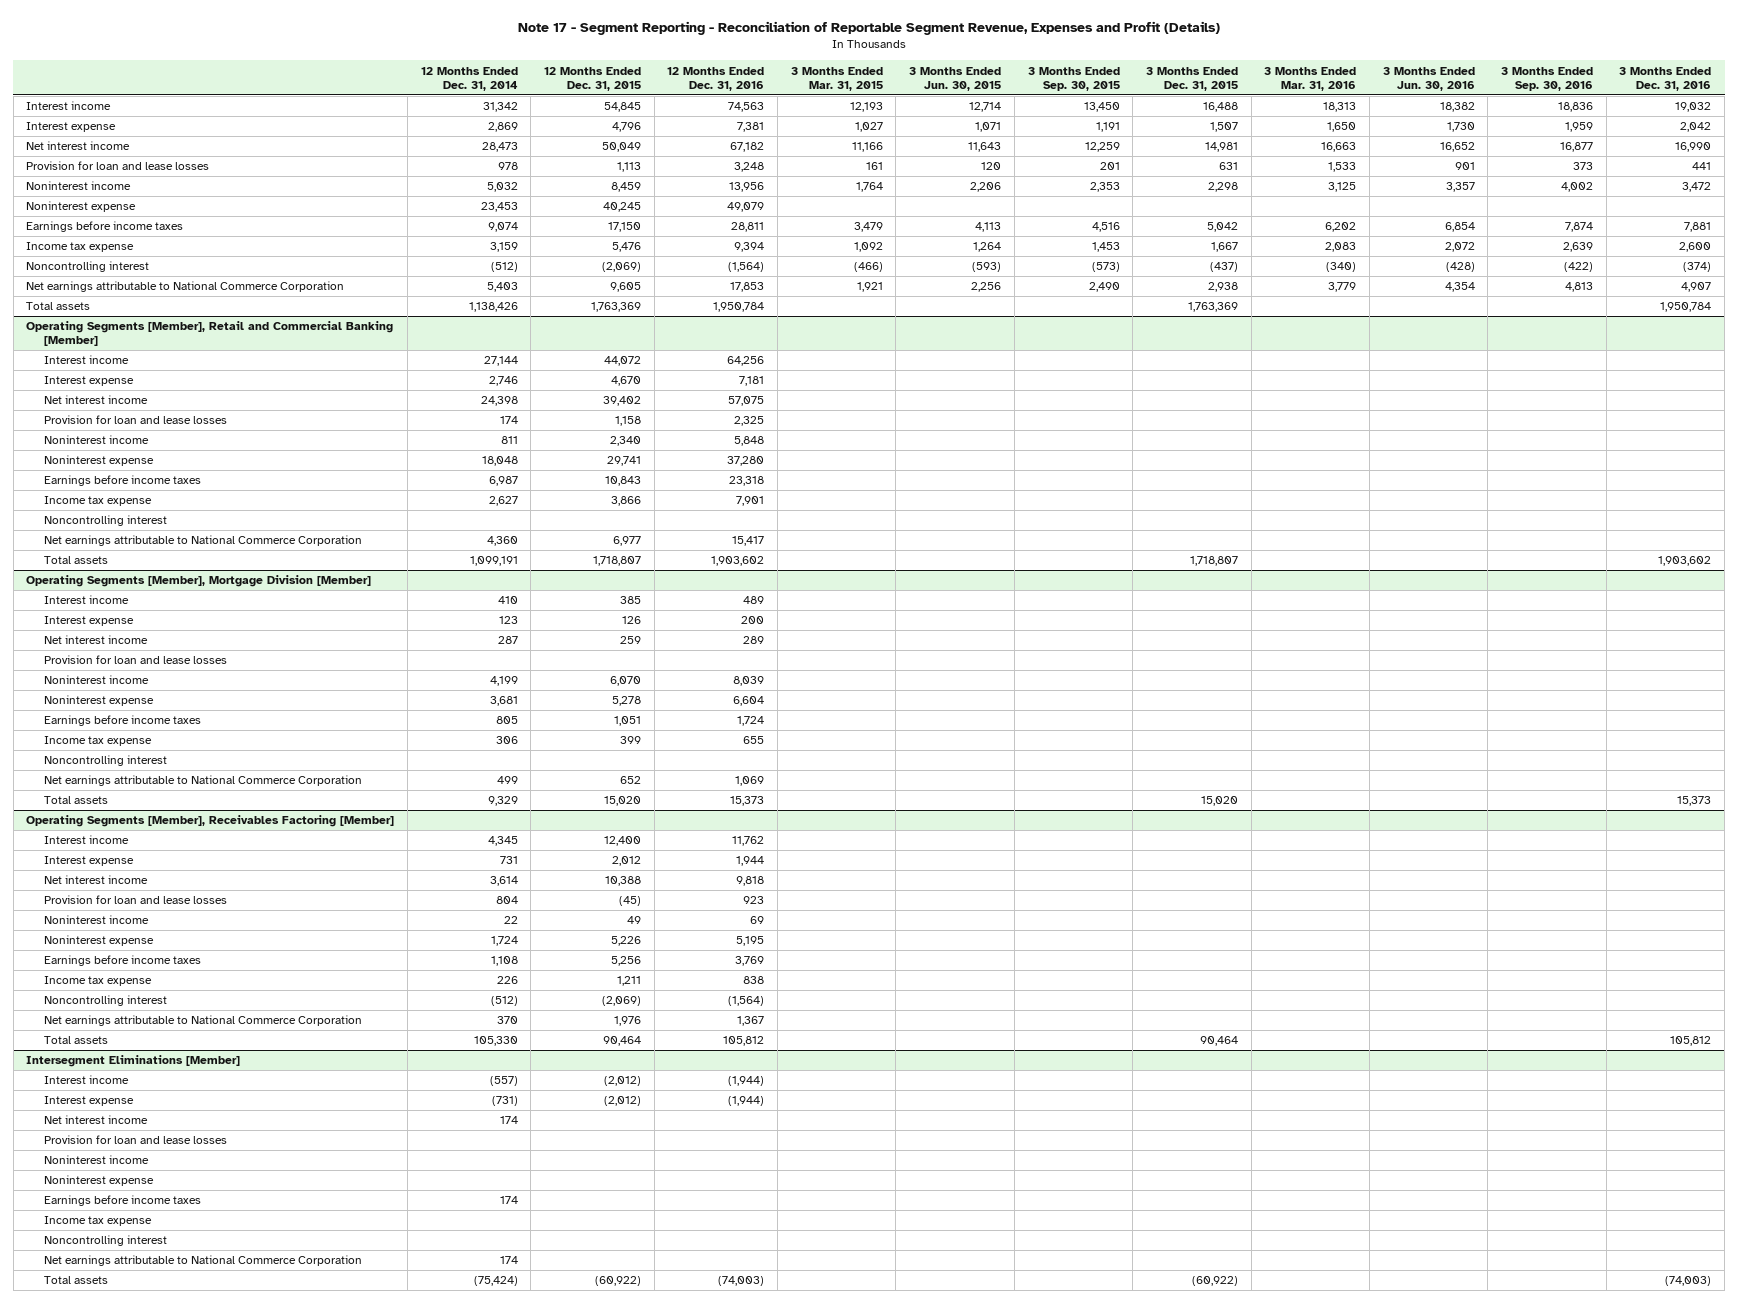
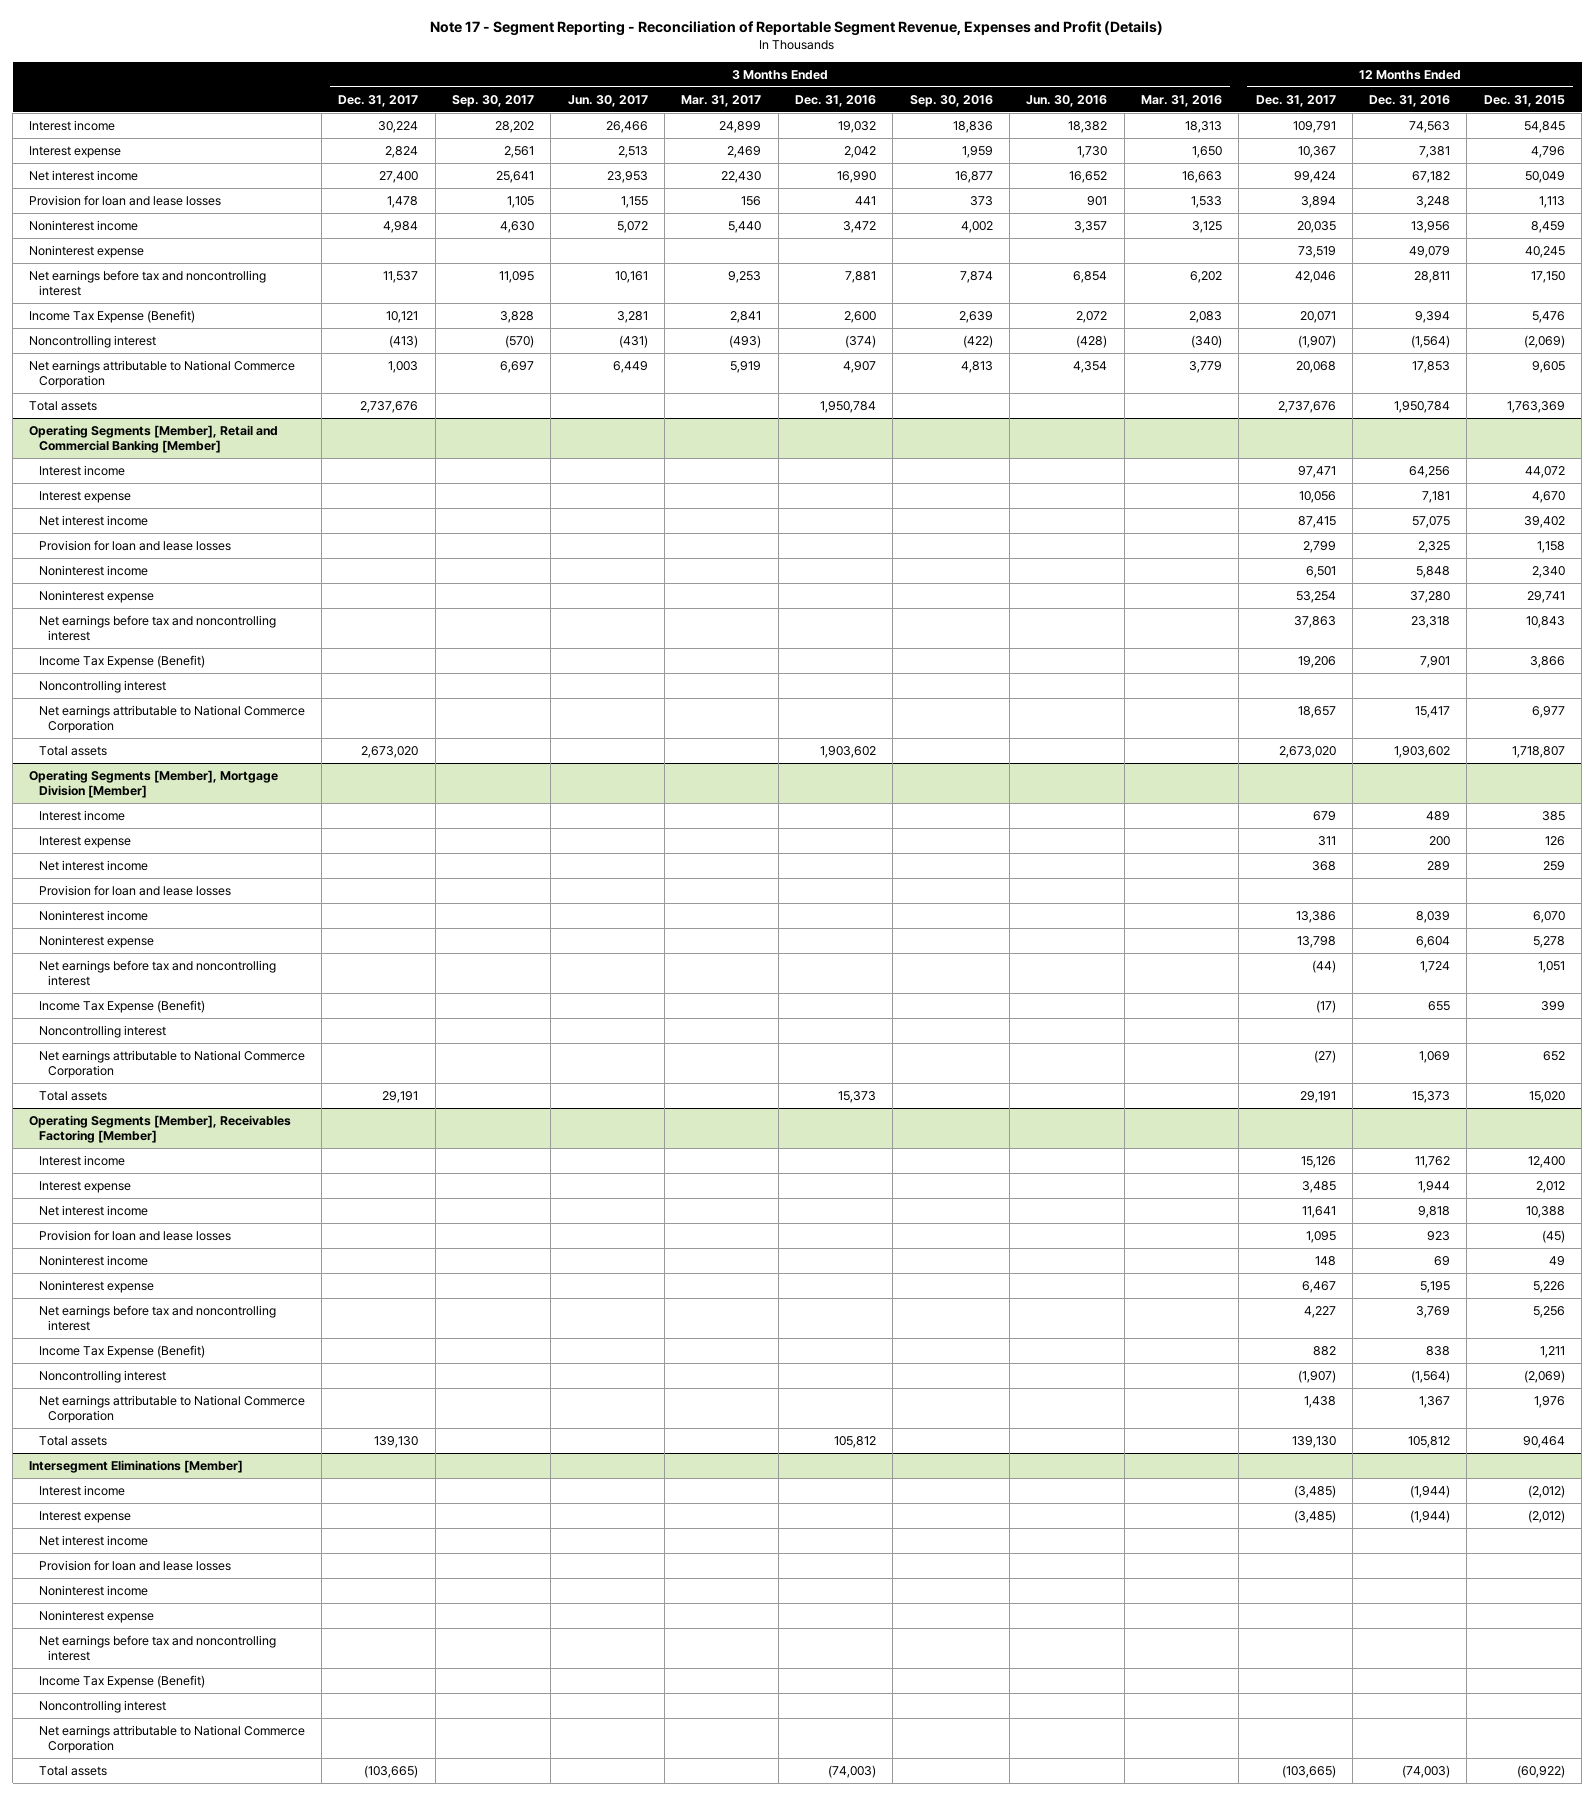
[420,66,518,91] 12 Months Ended Dec. 31, 2014 -> none
[790,66,883,91] 3 Months Ended Mar. 31, 2015 -> none
[909,66,1002,91] 3 Months Ended Jun. 30, 2015 -> none
[1027,66,1120,91] 3 Months Ended Sep. 30, 2015 -> none
[1145,66,1238,91] 3 Months Ended Dec. 31, 2015 -> none
none -> [338,94,419,107] Dec. 31, 2017
none -> [452,94,535,107] Sep. 30, 2017
none -> [567,94,648,107] Jun. 30, 2017
none -> [681,94,762,107] Mar. 31, 2017
none -> [1255,94,1336,107] Dec. 31, 2017
[26,221,184,233] Earnings before income taxes -> [29,269,267,297] Net earnings before tax and noncontrolling interest
[26,242,135,253] Income tax expense -> [29,309,196,323] Income Tax Expense (Benefit)
[44,475,202,487] Earnings before income taxes -> [38,614,276,642] Net earnings before tax and noncontrolling interest
[44,496,153,507] Income tax expense -> [38,654,205,668] Income Tax Expense (Benefit)
[44,715,202,727] Earnings before income taxes -> [38,959,276,987] Net earnings before tax and noncontrolling interest
[44,736,153,747] Income tax expense -> [38,999,205,1013] Income Tax Expense (Benefit)
[44,955,202,967] Earnings before income taxes -> [38,1304,276,1332] Net earnings before tax and noncontrolling interest
[44,976,153,987] Income tax expense -> [38,1344,205,1358] Income Tax Expense (Benefit)
[44,1195,202,1207] Earnings before income taxes -> [38,1634,276,1662] Net earnings before tax and noncontrolling interest
[44,1216,153,1227] Income tax expense -> [38,1674,205,1688] Income Tax Expense (Benefit)

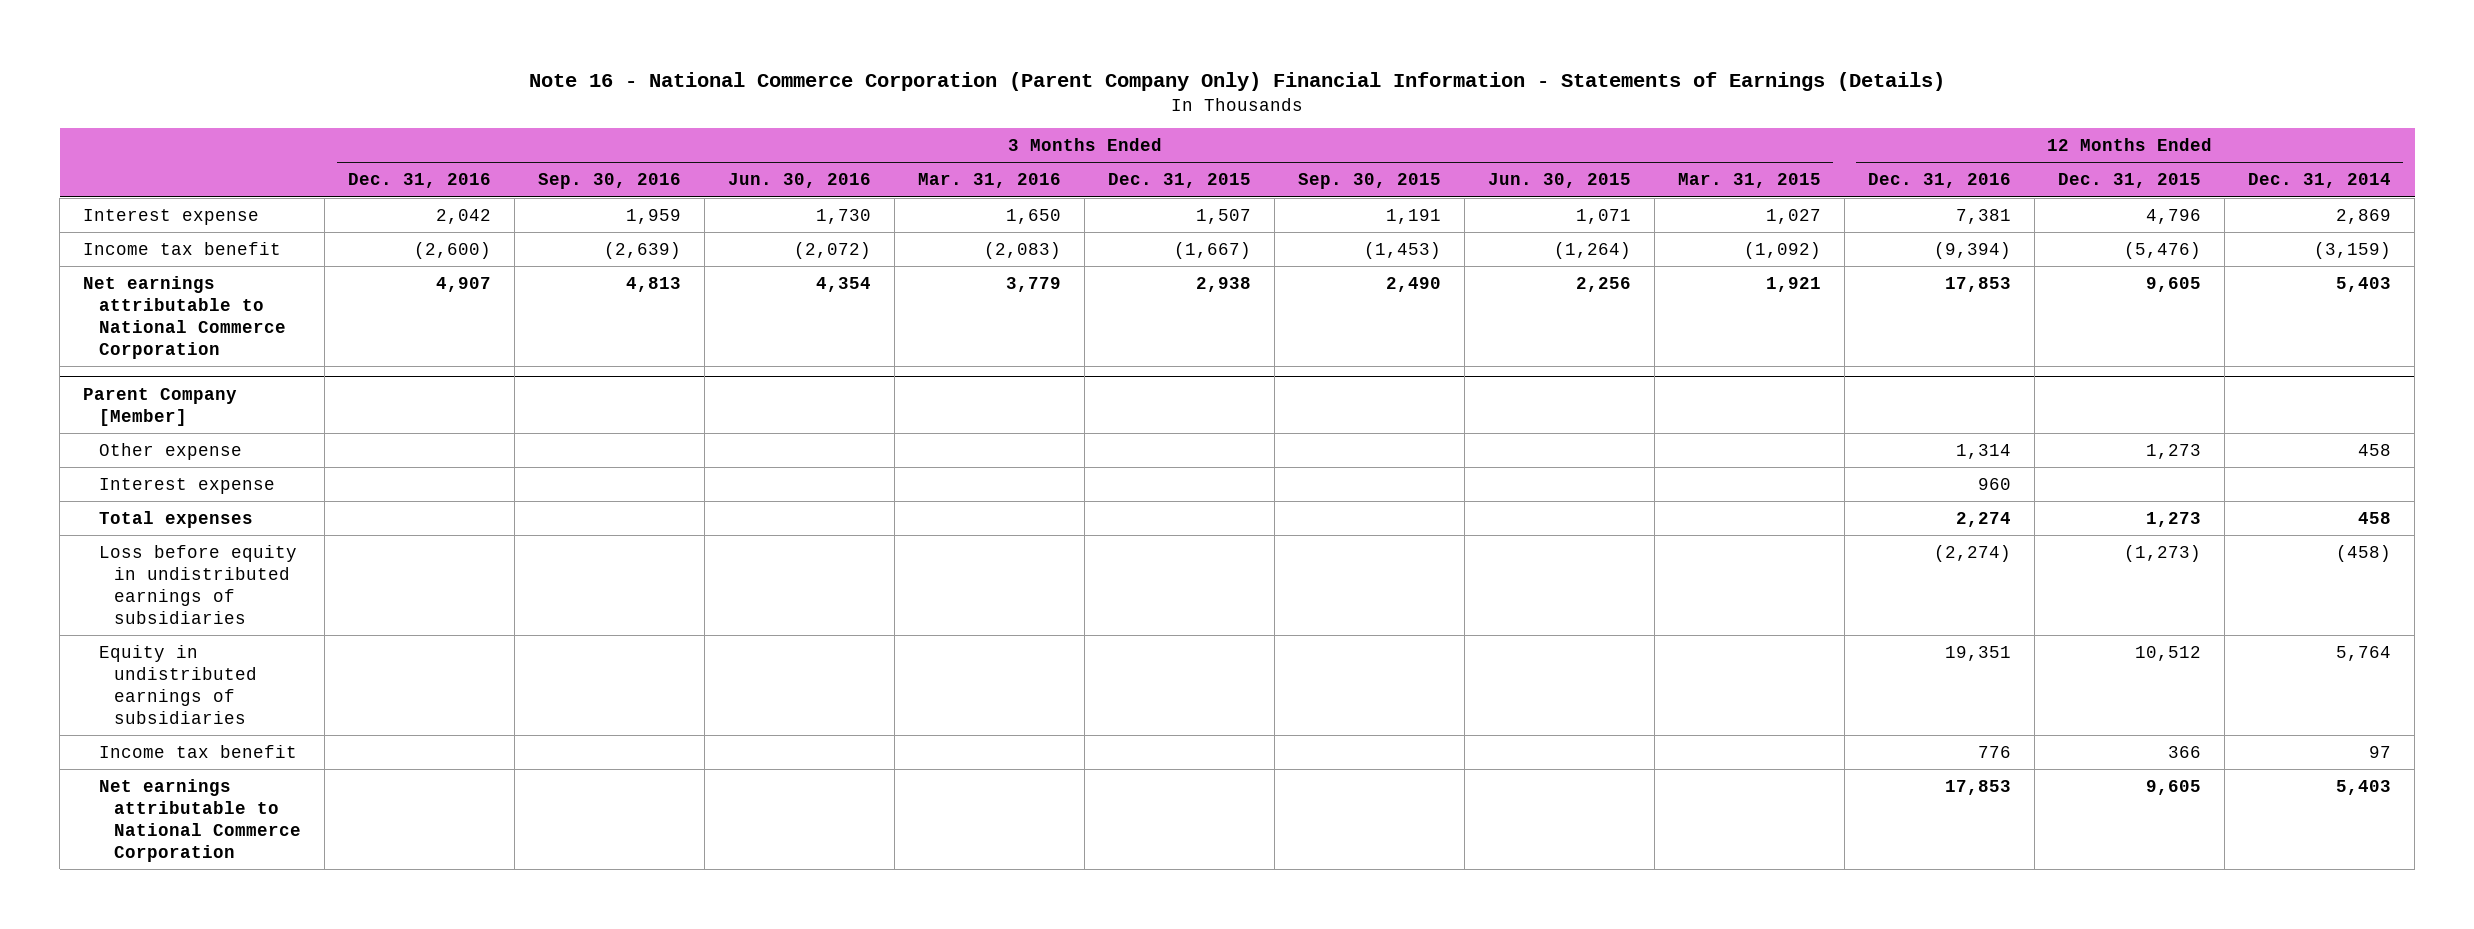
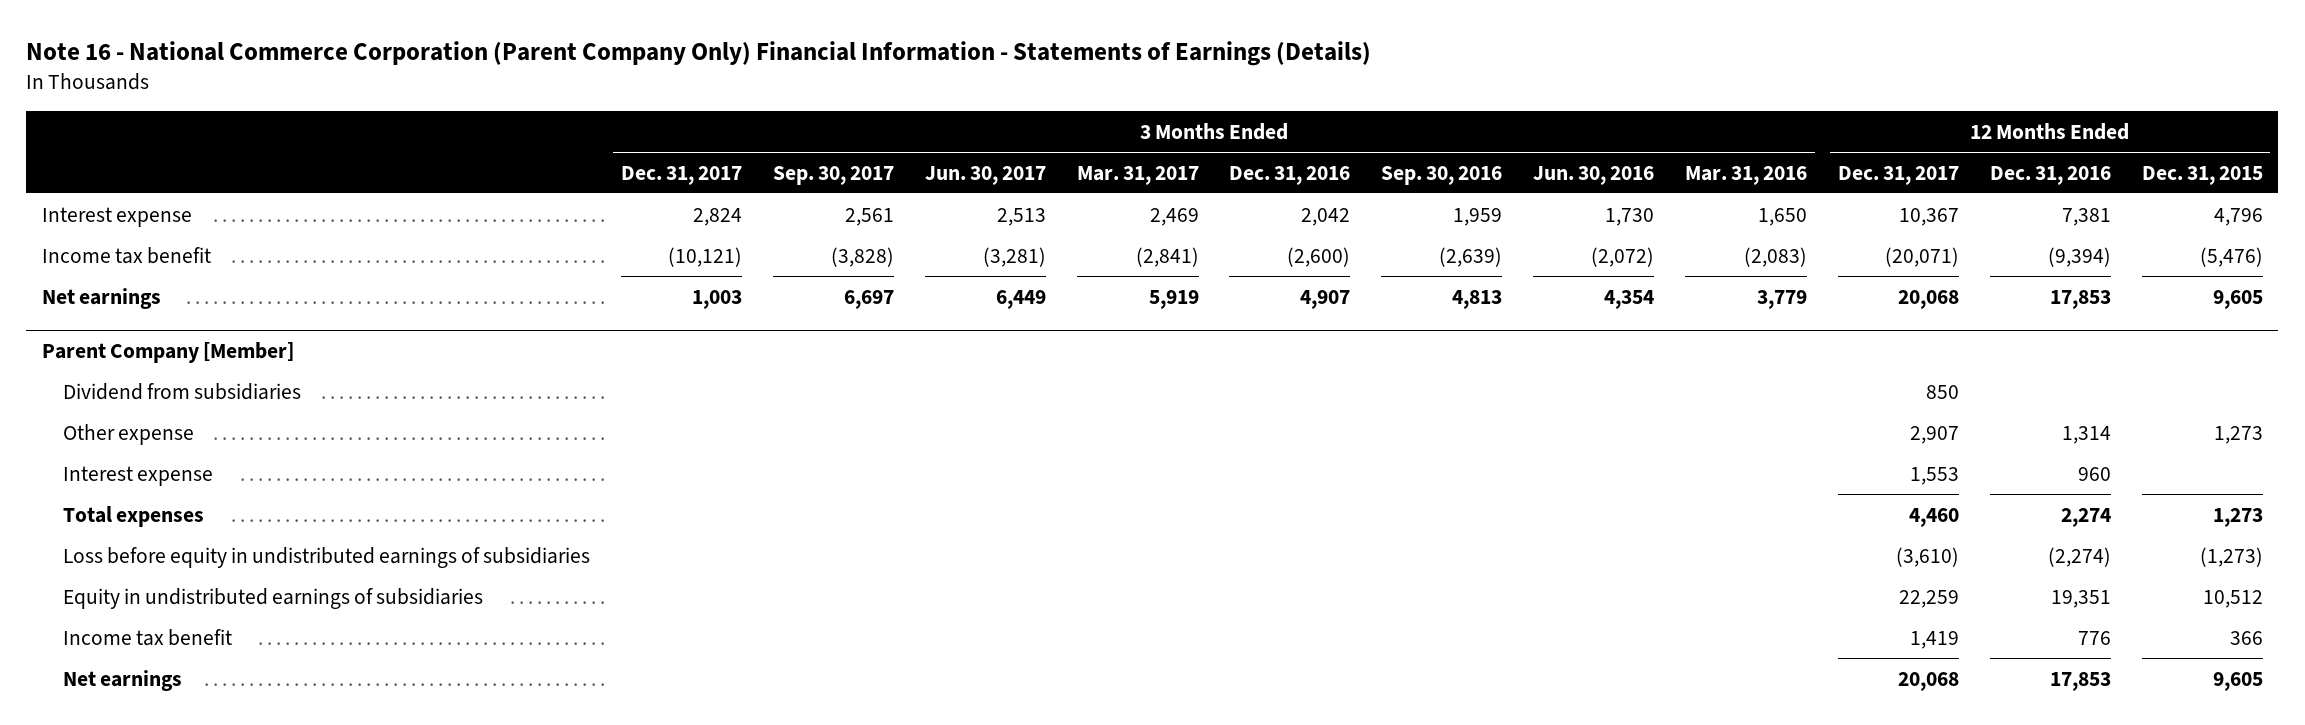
[1108,173,1252,189] Dec. 31, 2015 -> none
[1298,173,1442,190] Sep. 30, 2015 -> none
[1488,173,1632,189] Jun. 30, 2015 -> none
[1678,173,1822,189] Mar. 31, 2015 -> none
[2248,173,2392,189] Dec. 31, 2014 -> none
none -> [620,165,742,185] Dec. 31, 2017
none -> [772,165,894,185] Sep. 30, 2017
none -> [924,165,1046,185] Jun. 30, 2017
none -> [1076,165,1199,185] Mar. 31, 2017
none -> [1837,165,1959,185] Dec. 31, 2017
[82,275,286,359] Net earnings attributable to National Commerce Corporation -> [41,287,161,309] Net earnings
none -> [62,382,301,400] Dividend from subsidiaries
[98,778,302,862] Net earnings attributable to National Commerce Corporation -> [62,669,182,691] Net earnings

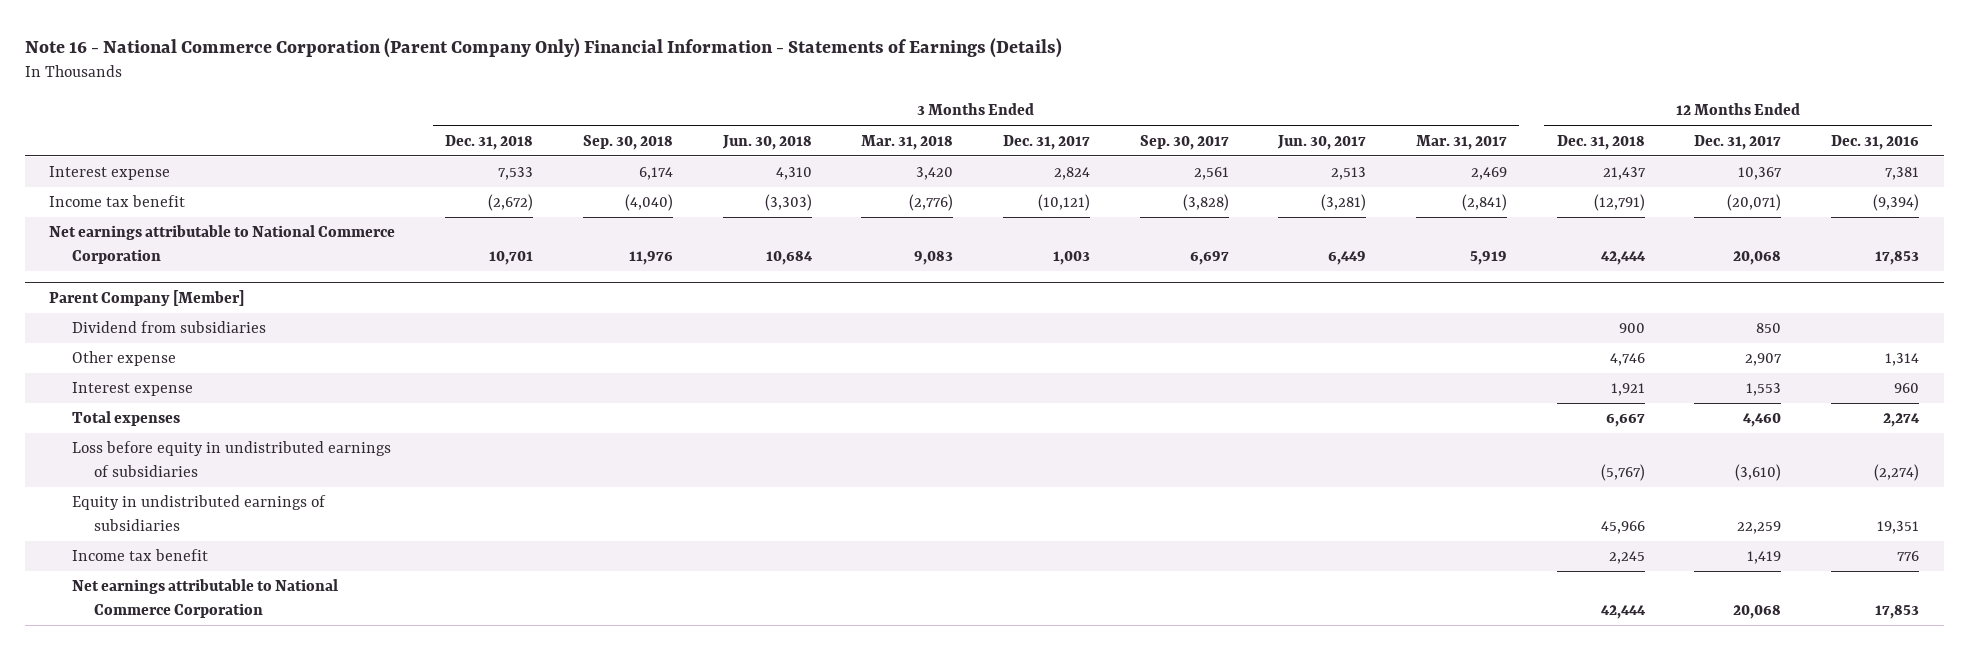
[1229,165,1351,185] Dec. 31, 2016 -> none
[1381,165,1503,185] Sep. 30, 2016 -> none
[1533,165,1655,185] Jun. 30, 2016 -> none
[1685,165,1808,185] Mar. 31, 2016 -> none
[2141,165,2263,185] Dec. 31, 2015 -> none
none -> [445,134,534,150] Dec. 31, 2018
none -> [582,134,673,150] Sep. 30, 2018
none -> [721,134,812,150] Jun. 30, 2018
none -> [861,134,954,150] Mar. 31, 2018
none -> [1556,134,1645,150] Dec. 31, 2018
[41,287,161,309] Net earnings -> [49,225,396,264] Net earnings attributable to National Commerce Corporation
[62,669,182,691] Net earnings -> [71,579,338,618] Net earnings attributable to National Commerce Corporation

